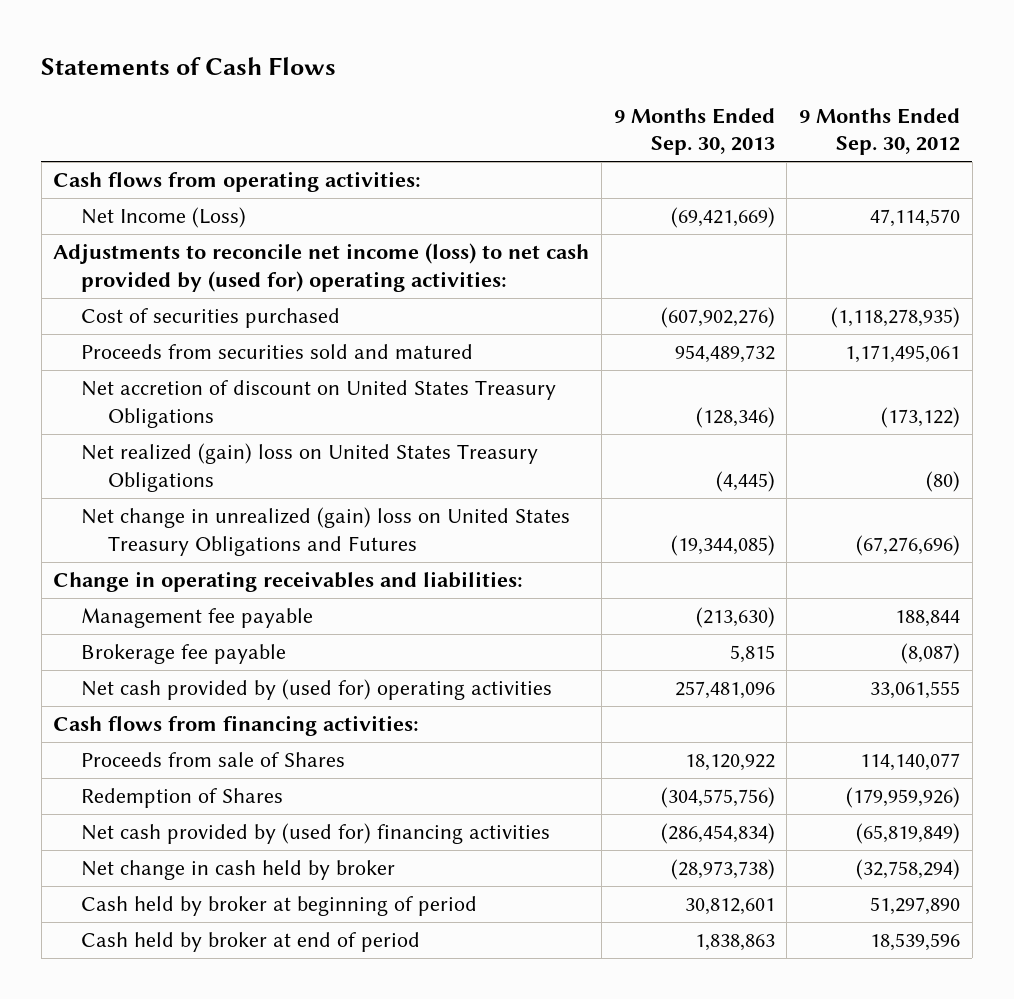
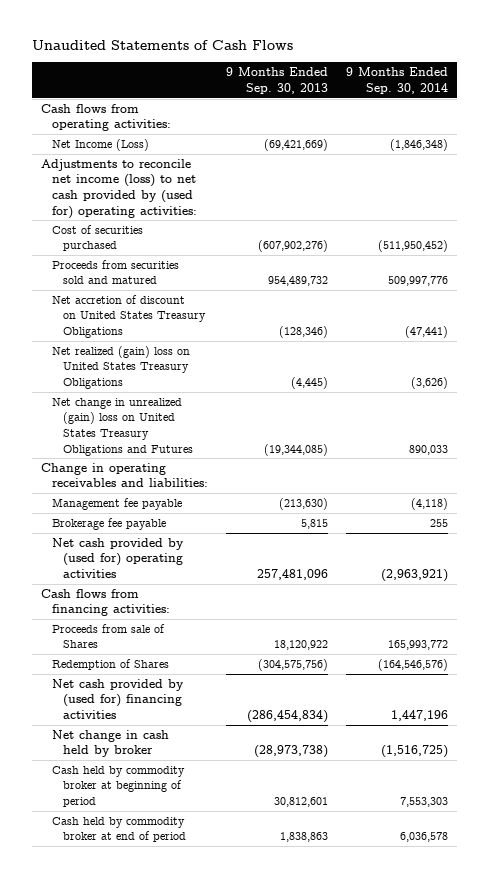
[41,57,337,76] Statements of Cash Flows -> [31,40,293,51] Unaudited Statements of Cash Flows
[799,107,961,156] 9 Months Ended Sep. 30, 2012 -> none
none -> [345,67,448,94] 9 Months Ended Sep. 30, 2014
[80,896,477,917] Cash held by broker at beginning of period -> [52,765,186,808] Cash held by commodity broker at beginning of period
[80,932,420,953] Cash held by broker at end of period -> [52,816,187,843] Cash held by commodity broker at end of period

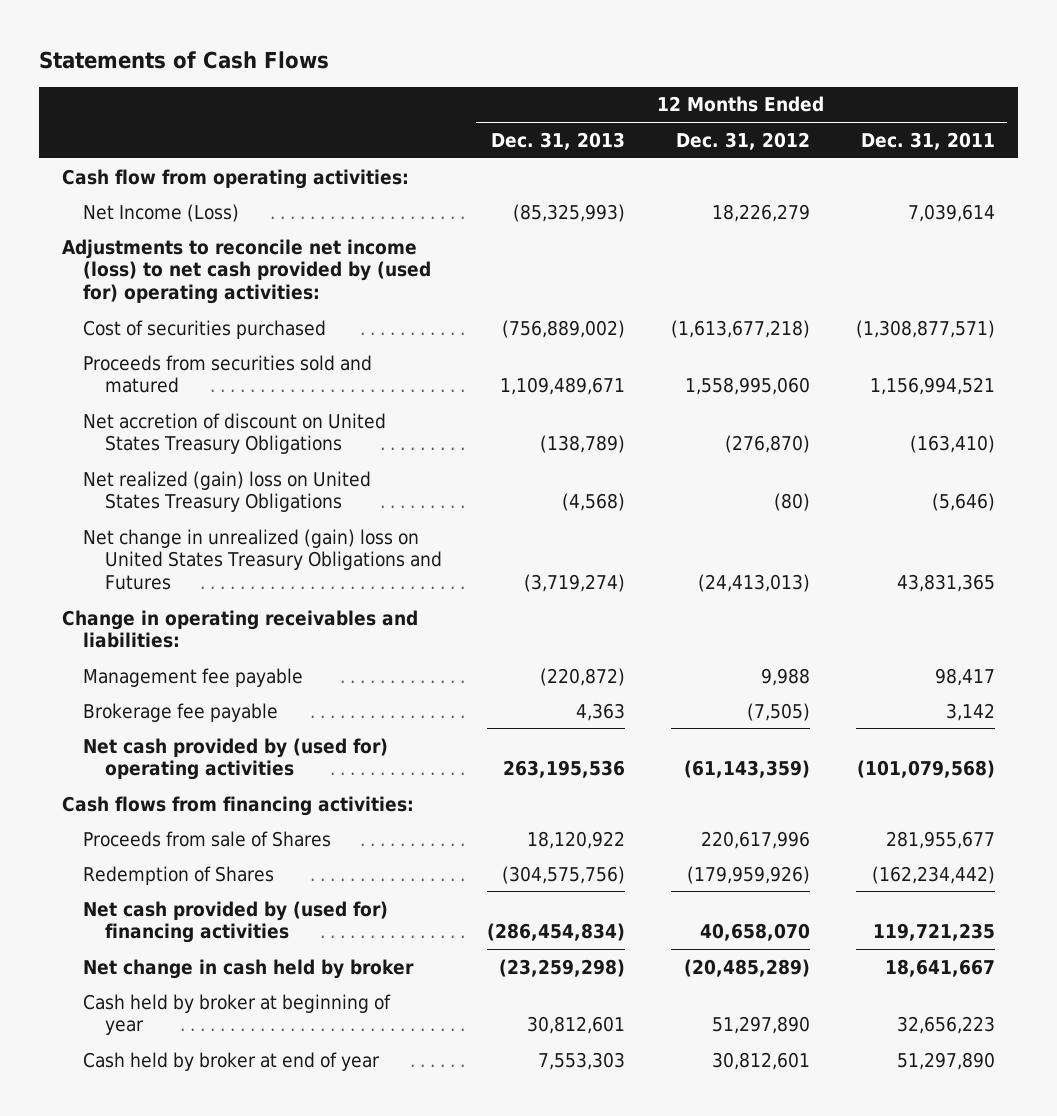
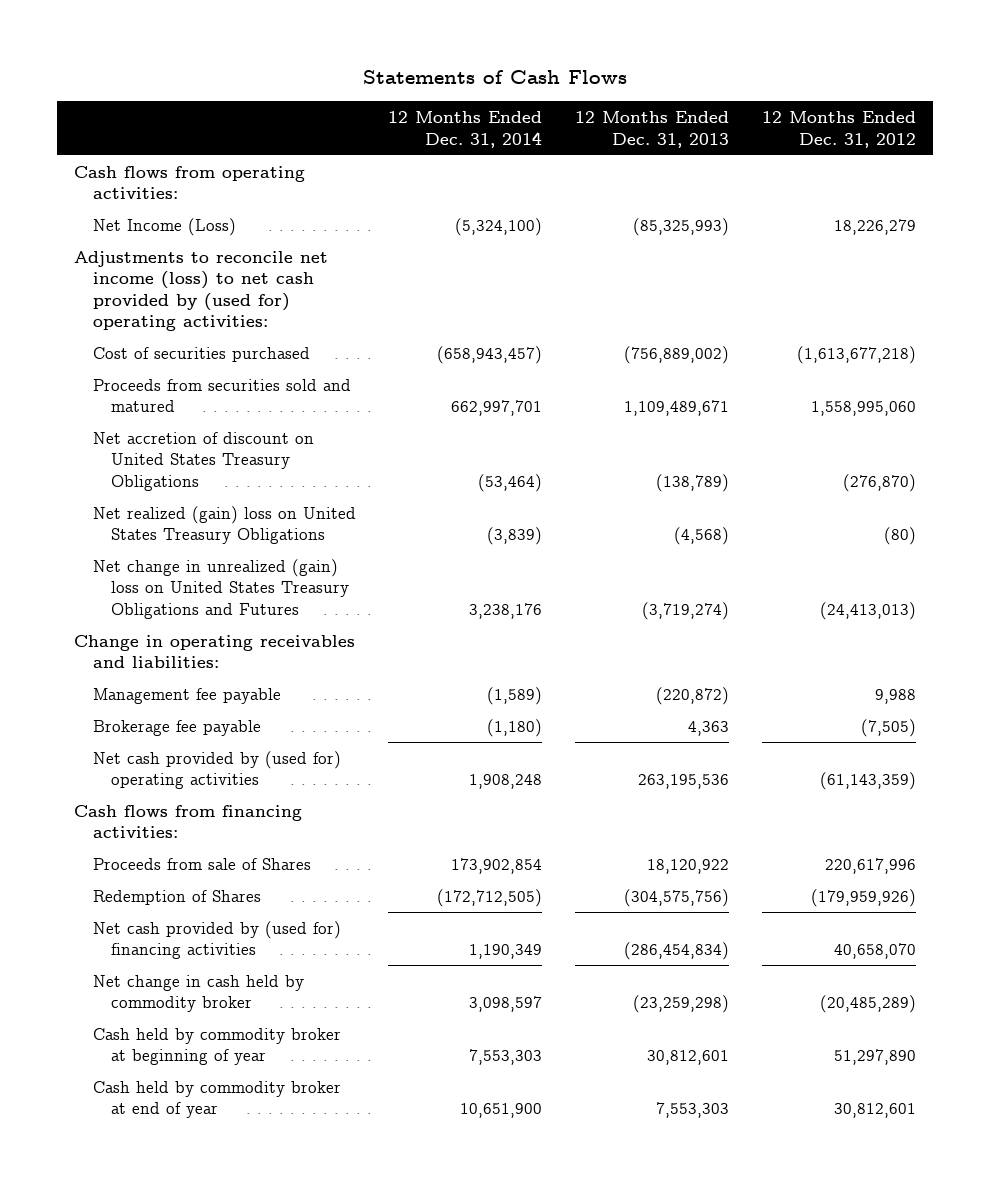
[861,131,996,150] Dec. 31, 2011 -> none
none -> [388,111,543,148] 12 Months Ended Dec. 31, 2014
[61,168,409,189] Cash flow from operating activities: -> [73,165,305,200] Cash flows from operating activities:
[83,958,415,979] Net change in cash held by broker -> [92,974,304,1013] Net change in cash held by commodity broker
[83,993,392,1036] Cash held by broker at beginning of year -> [92,1027,341,1066] Cash held by commodity broker at beginning of year
[83,1051,381,1071] Cash held by broker at end of year -> [92,1080,341,1119] Cash held by commodity broker at end of year

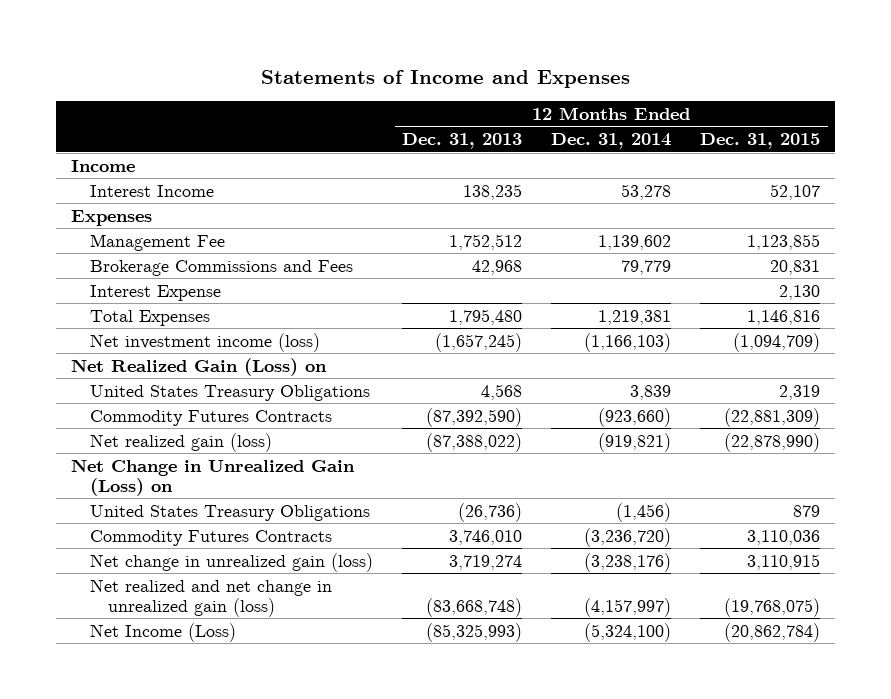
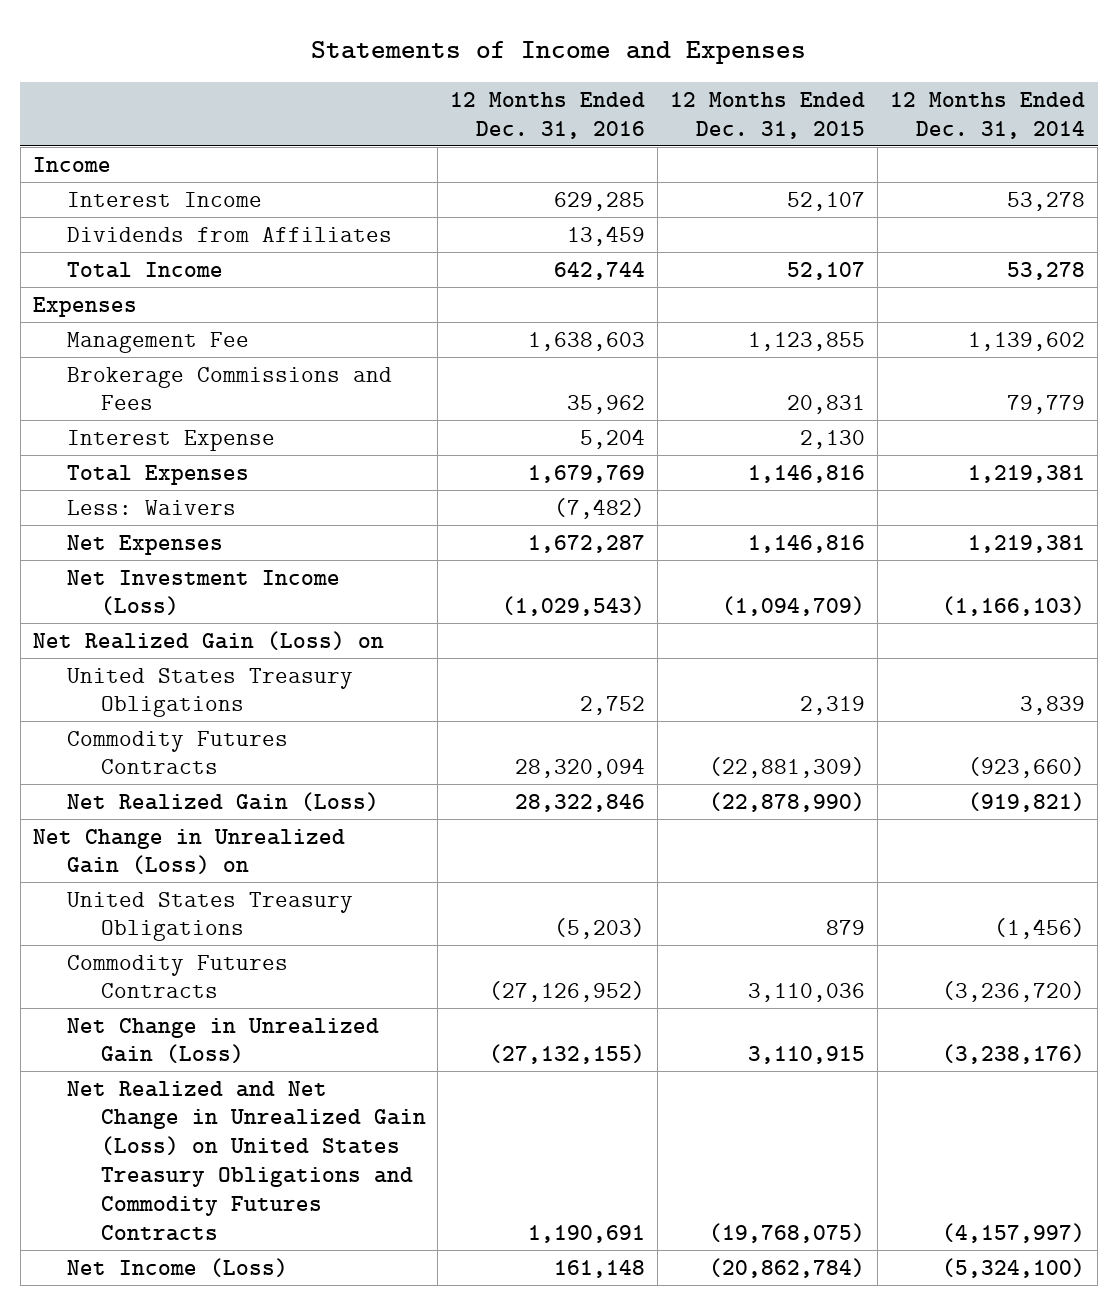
[401,132,522,149] Dec. 31, 2013 -> none
none -> [450,91,646,139] 12 Months Ended Dec. 31, 2016
none -> [66,226,392,242] Dividends from Affiliates
none -> [66,261,223,278] Total Income
none -> [66,499,236,515] Less: Waivers
none -> [66,534,223,555] Net Expenses
[89,332,320,352] Net investment income (loss) -> [66,569,340,616] Net Investment Income (Loss)
[89,432,272,452] Net realized gain (loss) -> [66,791,379,811] Net Realized Gain (Loss)
[89,552,373,572] Net change in unrealized gain (loss) -> [66,1017,379,1064] Net Change in Unrealized Gain (Loss)
[89,578,332,617] Net realized and net change in unrealized gain (loss) -> [66,1080,426,1241] Net Realized and Net Change in Unrealized Gain (Loss) on United States Treasury Obligations and Commodity Futures Contracts

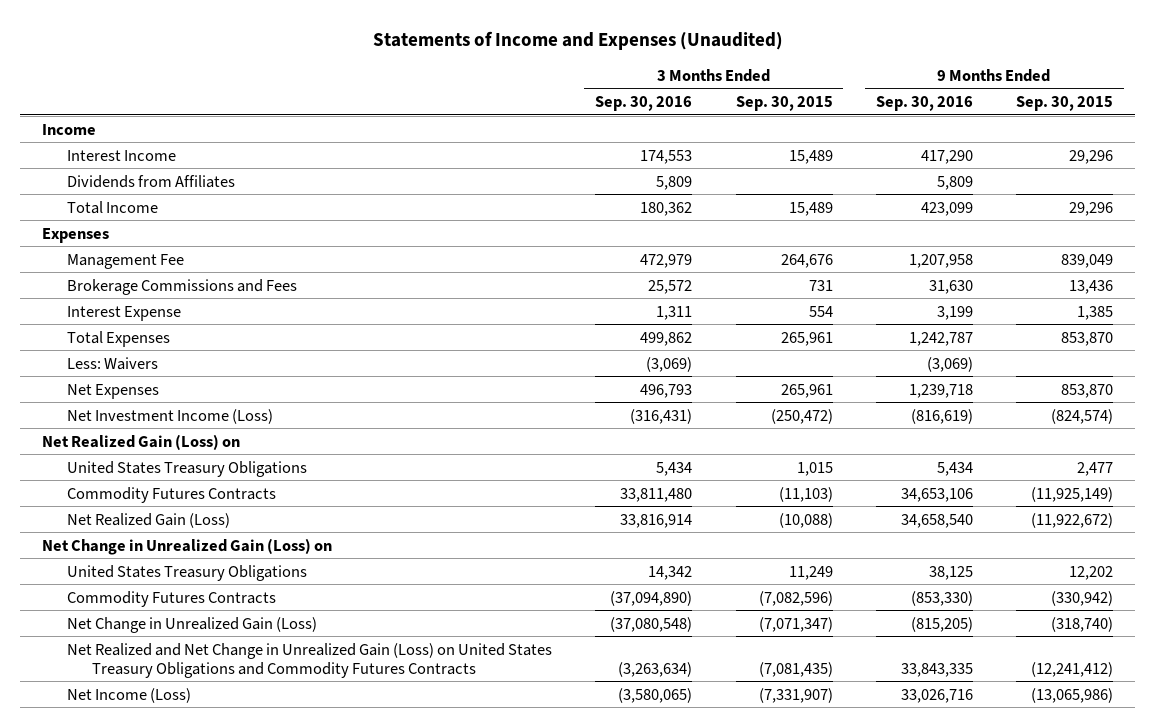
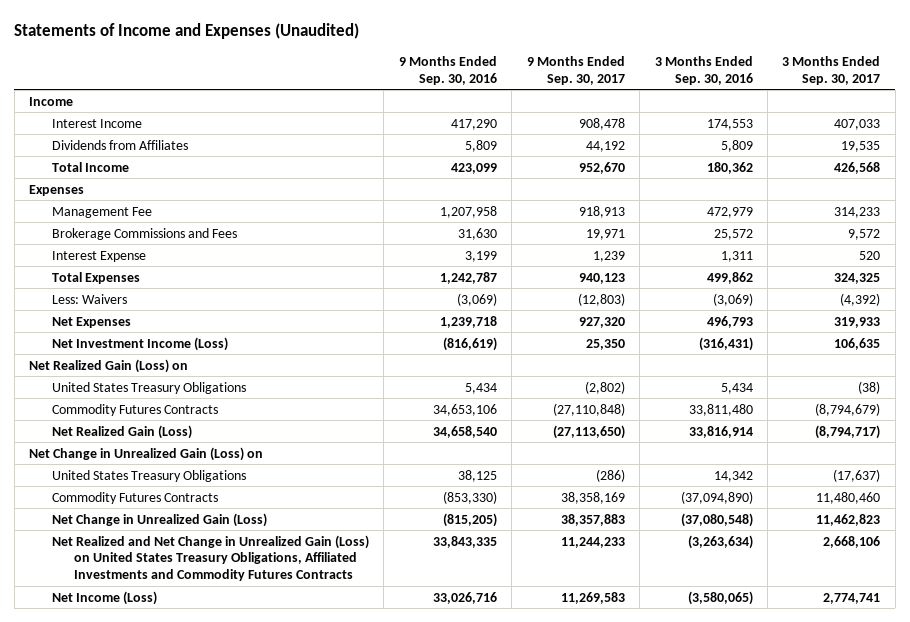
[735,96,833,112] Sep. 30, 2015 -> none
[1016,96,1114,112] Sep. 30, 2015 -> none
none -> [526,56,625,85] 9 Months Ended Sep. 30, 2017
none -> [782,56,881,85] 3 Months Ended Sep. 30, 2017
[67,642,553,678] Net Realized and Net Change in Unrealized Gain (Loss) on United States Treasury Obligations and Commodity Futures Contracts -> [51,534,369,582] Net Realized and Net Change in Unrealized Gain (Loss) on United States Treasury Obligations, Affiliated Investments and Commodity Futures Contracts

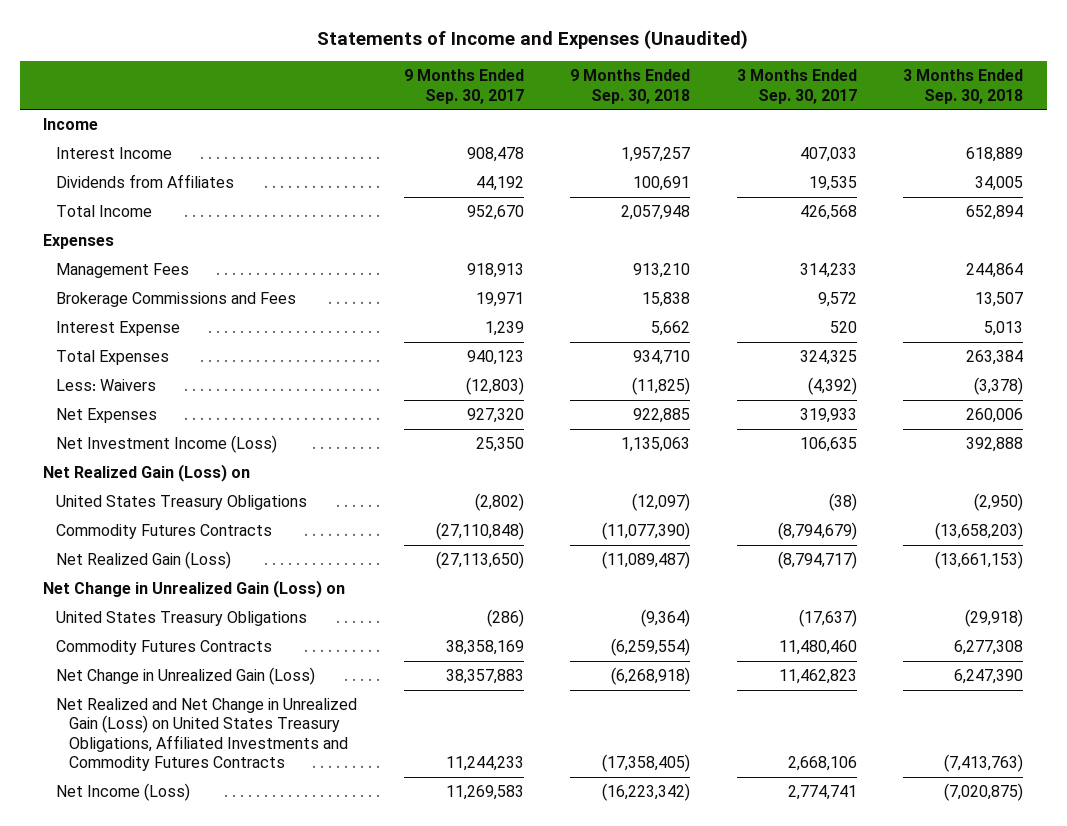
[398,56,497,85] 9 Months Ended Sep. 30, 2016 -> none
[654,56,753,85] 3 Months Ended Sep. 30, 2016 -> none
none -> [570,69,691,104] 9 Months Ended Sep. 30, 2018
none -> [903,69,1024,104] 3 Months Ended Sep. 30, 2018
[51,206,152,218] Management Fee -> [56,263,190,279] Management Fees

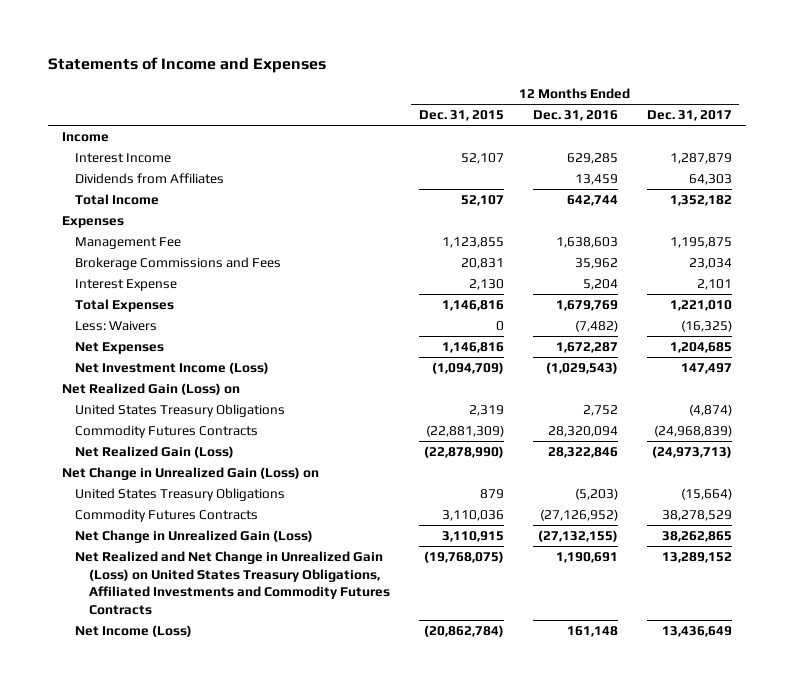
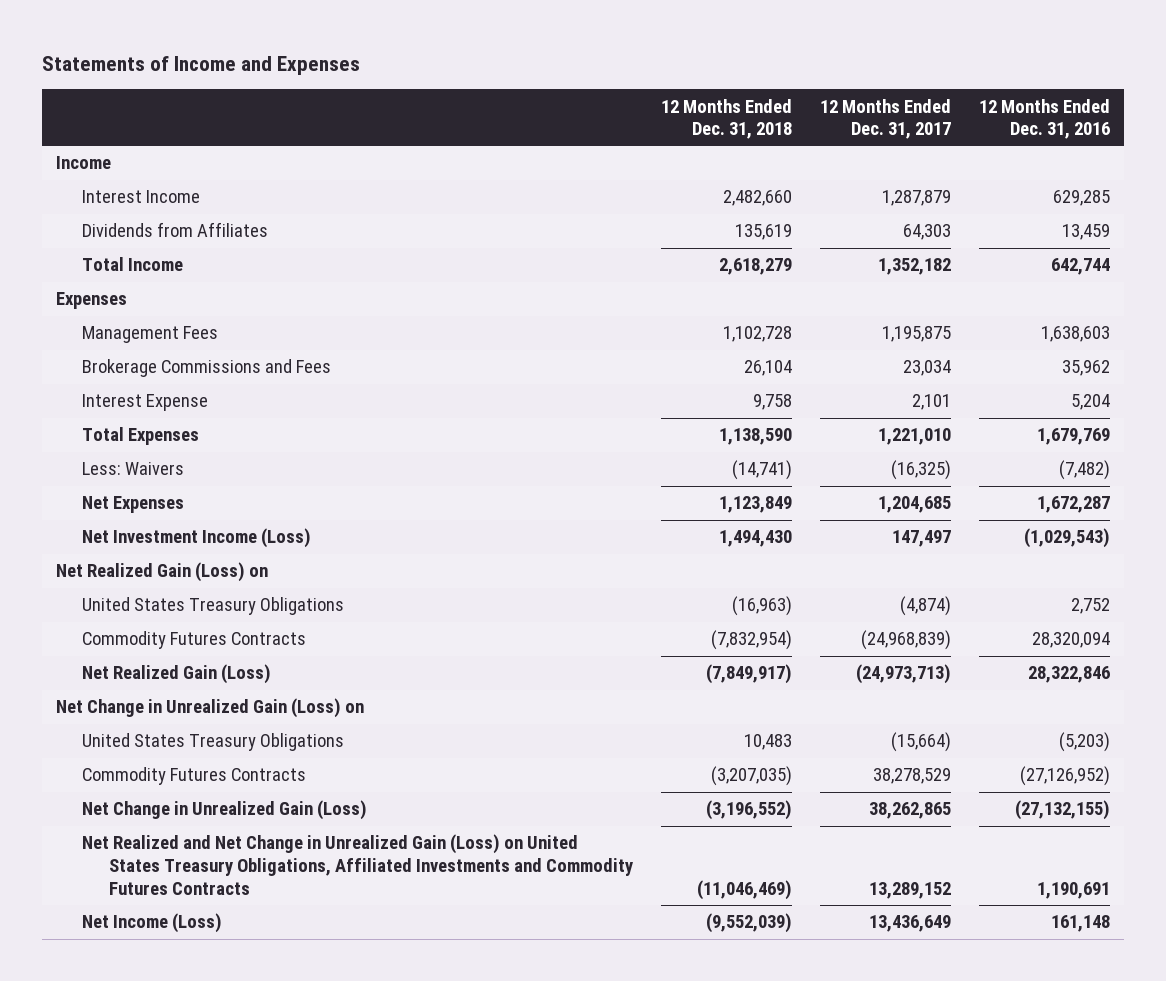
[418,110,504,122] Dec. 31, 2015 -> none
none -> [660,98,792,140] 12 Months Ended Dec. 31, 2018
[75,237,182,250] Management Fee -> [82,326,219,344] Management Fees

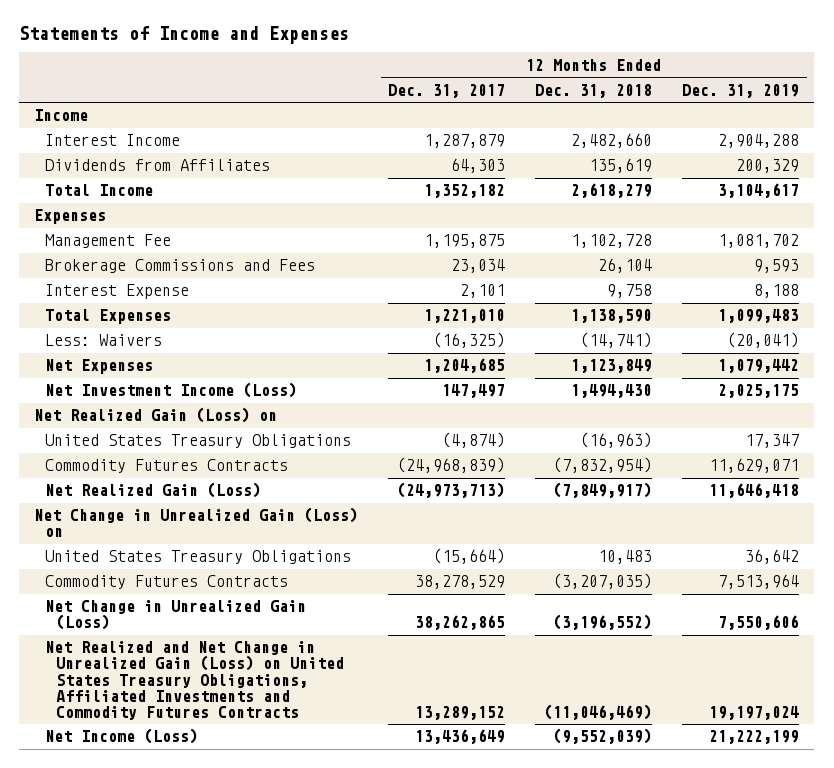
[978,98,1110,140] 12 Months Ended Dec. 31, 2016 -> none
none -> [682,83,800,98] Dec. 31, 2019
[82,326,219,344] Management Fees -> [45,234,172,249] Management Fee

